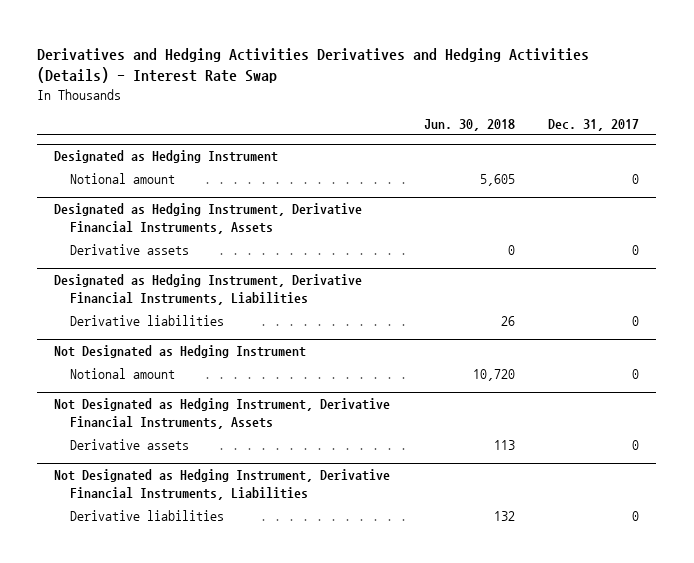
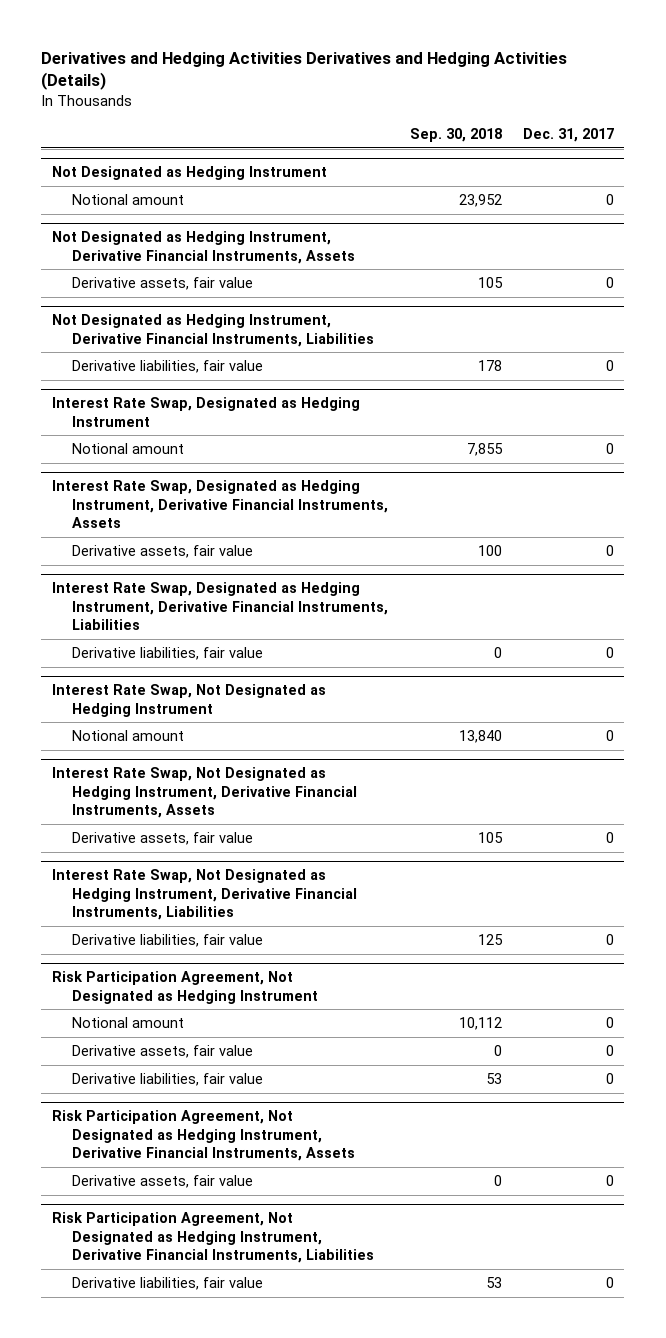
[37,47,590,84] Derivatives and Hedging Activities Derivatives and Hedging Activities (Details) - Interest Rate Swap -> [41,51,568,91] Derivatives and Hedging Activities Derivatives and Hedging Activities (Details)
[423,118,515,131] Jun. 30, 2018 -> none
none -> [409,128,502,143] Sep. 30, 2018
[54,150,279,164] Designated as Hedging Instrument -> none
[70,172,176,184] Notional amount -> none
[54,203,363,234] Designated as Hedging Instrument, Derivative Financial Instruments, Assets -> none
[70,243,190,255] Derivative assets -> none
[54,274,363,305] Designated as Hedging Instrument, Derivative Financial Instruments, Liabilities -> none
[70,314,225,326] Derivative liabilities -> none
[70,438,190,450] Derivative assets -> [72,276,254,290] Derivative assets, fair value
[70,509,225,521] Derivative liabilities -> [72,359,264,373] Derivative liabilities, fair value
none -> [51,397,360,427] Interest Rate Swap, Designated as Hedging Instrument
none -> [72,442,185,454] Notional amount
none -> [51,480,389,529] Interest Rate Swap, Designated as Hedging Instrument, Derivative Financial Instruments, Assets
none -> [72,544,254,558] Derivative assets, fair value
none -> [51,582,389,631] Interest Rate Swap, Designated as Hedging Instrument, Derivative Financial Instruments, Liabilities
none -> [72,646,264,660] Derivative liabilities, fair value
none -> [51,684,326,717] Interest Rate Swap, Not Designated as Hedging Instrument
none -> [72,729,185,741] Notional amount
none -> [51,767,358,819] Interest Rate Swap, Not Designated as Hedging Instrument, Derivative Financial Instruments, Assets
none -> [72,831,254,845] Derivative assets, fair value
none -> [51,869,358,921] Interest Rate Swap, Not Designated as Hedging Instrument, Derivative Financial Instruments, Liabilities
none -> [72,933,264,947] Derivative liabilities, fair value
none -> [51,971,319,1004] Risk Participation Agreement, Not Designated as Hedging Instrument
none -> [72,1016,185,1028] Notional amount
none -> [72,1044,254,1058] Derivative assets, fair value
none -> [72,1072,264,1086] Derivative liabilities, fair value
none -> [51,1110,356,1162] Risk Participation Agreement, Not Designated as Hedging Instrument, Derivative Financial Instruments, Assets
none -> [72,1174,254,1188] Derivative assets, fair value
none -> [51,1212,375,1264] Risk Participation Agreement, Not Designated as Hedging Instrument, Derivative Financial Instruments, Liabilities
none -> [72,1276,264,1290] Derivative liabilities, fair value

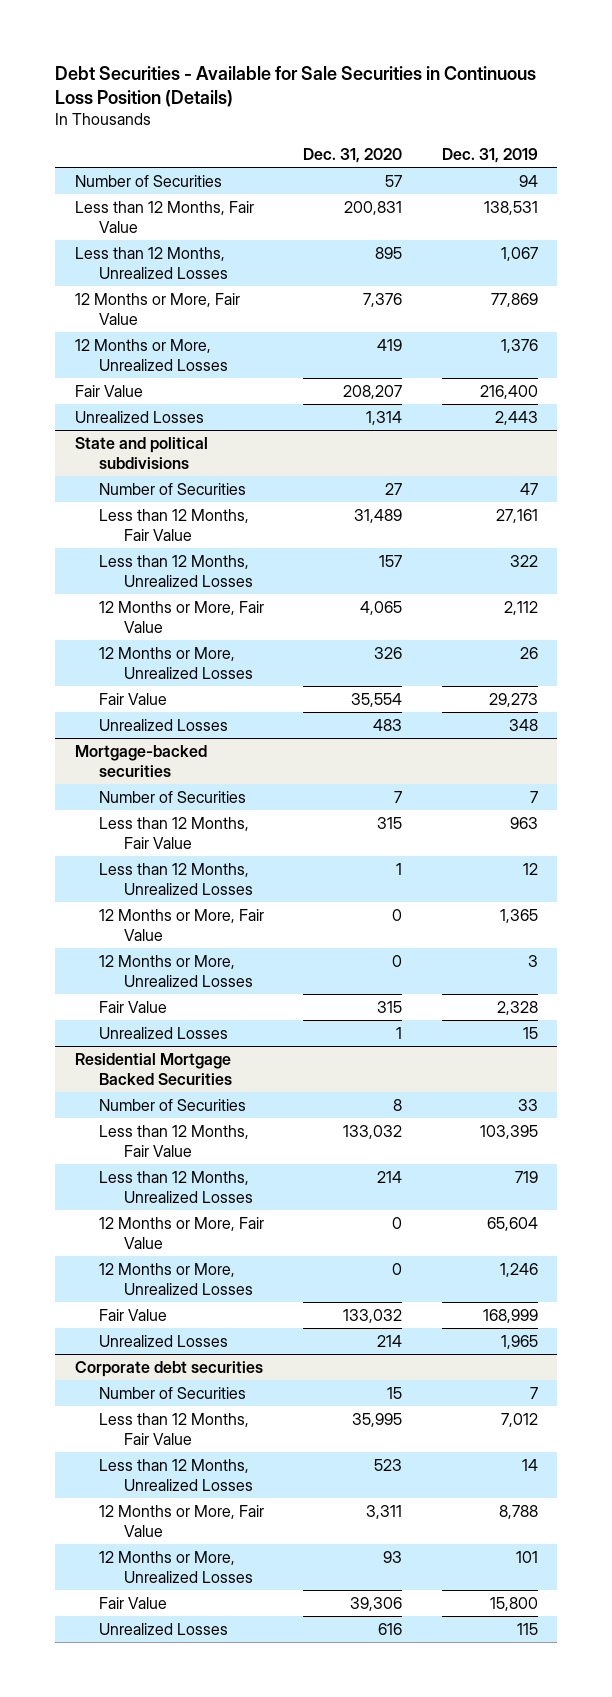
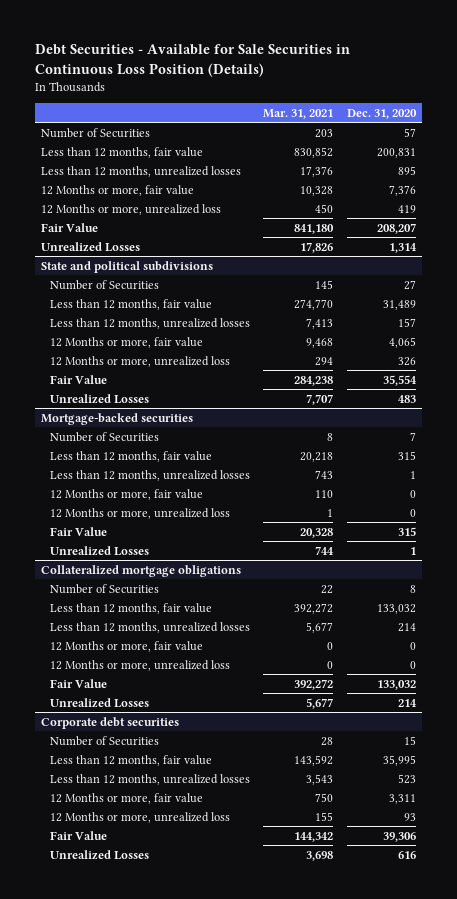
[441,148,538,164] Dec. 31, 2019 -> none
none -> [263,108,334,119] Mar. 31, 2021
[74,200,254,233] Less than 12 Months, Fair Value -> [41,146,204,158] Less than 12 months, fair value
[74,246,229,279] Less than 12 Months, Unrealized Losses -> [41,165,242,177] Less than 12 months, unrealized losses
[74,292,240,325] 12 Months or More, Fair Value -> [41,184,195,196] 12 Months or more, fair value
[74,338,229,371] 12 Months or More, Unrealized Losses -> [41,203,222,215] 12 Months or more, unrealized loss
[99,508,250,541] Less than 12 Months, Fair Value -> [50,298,213,310] Less than 12 months, fair value
[99,554,253,587] Less than 12 Months, Unrealized Losses -> [50,317,251,329] Less than 12 months, unrealized losses
[99,600,265,633] 12 Months or More, Fair Value -> [50,336,204,348] 12 Months or more, fair value
[99,646,253,679] 12 Months or More, Unrealized Losses -> [50,355,231,367] 12 Months or more, unrealized loss
[99,816,250,849] Less than 12 Months, Fair Value -> [50,450,213,462] Less than 12 months, fair value
[99,862,253,895] Less than 12 Months, Unrealized Losses -> [50,469,251,481] Less than 12 months, unrealized losses
[99,908,265,941] 12 Months or More, Fair Value -> [50,488,204,500] 12 Months or more, fair value
[99,954,253,987] 12 Months or More, Unrealized Losses -> [50,507,231,519] 12 Months or more, unrealized loss
[74,1052,233,1085] Residential Mortgage Backed Securities -> [41,564,242,577] Collateralized mortgage obligations
[99,1124,250,1157] Less than 12 Months, Fair Value -> [50,602,213,614] Less than 12 months, fair value
[99,1170,253,1203] Less than 12 Months, Unrealized Losses -> [50,621,251,633] Less than 12 months, unrealized losses
[99,1216,265,1249] 12 Months or More, Fair Value -> [50,640,204,652] 12 Months or more, fair value
[99,1262,253,1295] 12 Months or More, Unrealized Losses -> [50,659,231,671] 12 Months or more, unrealized loss
[99,1412,250,1445] Less than 12 Months, Fair Value -> [50,754,213,766] Less than 12 months, fair value
[99,1458,253,1491] Less than 12 Months, Unrealized Losses -> [50,773,251,785] Less than 12 months, unrealized losses
[99,1504,265,1537] 12 Months or More, Fair Value -> [50,792,204,804] 12 Months or more, fair value
[99,1550,253,1583] 12 Months or More, Unrealized Losses -> [50,811,231,823] 12 Months or more, unrealized loss

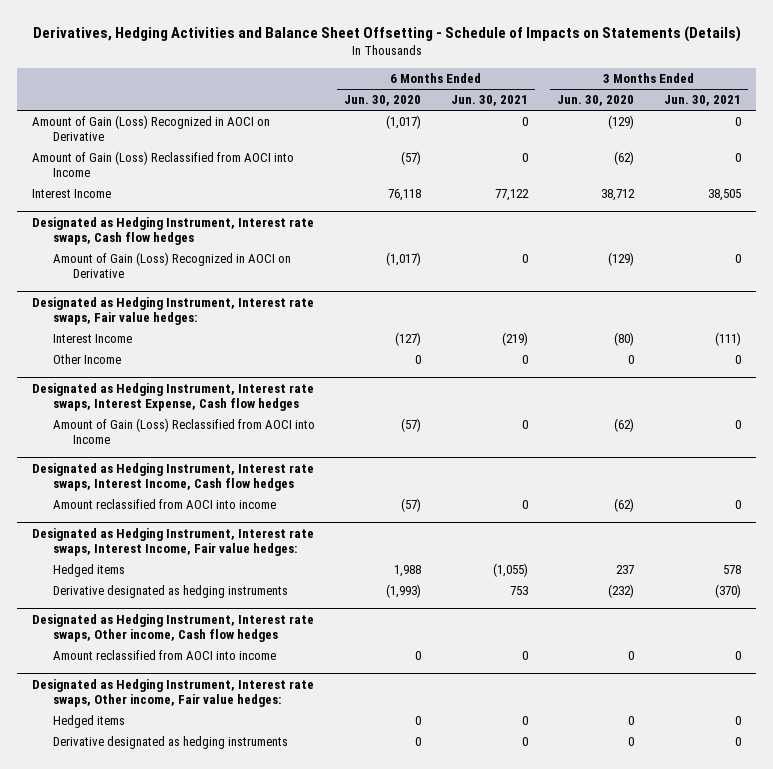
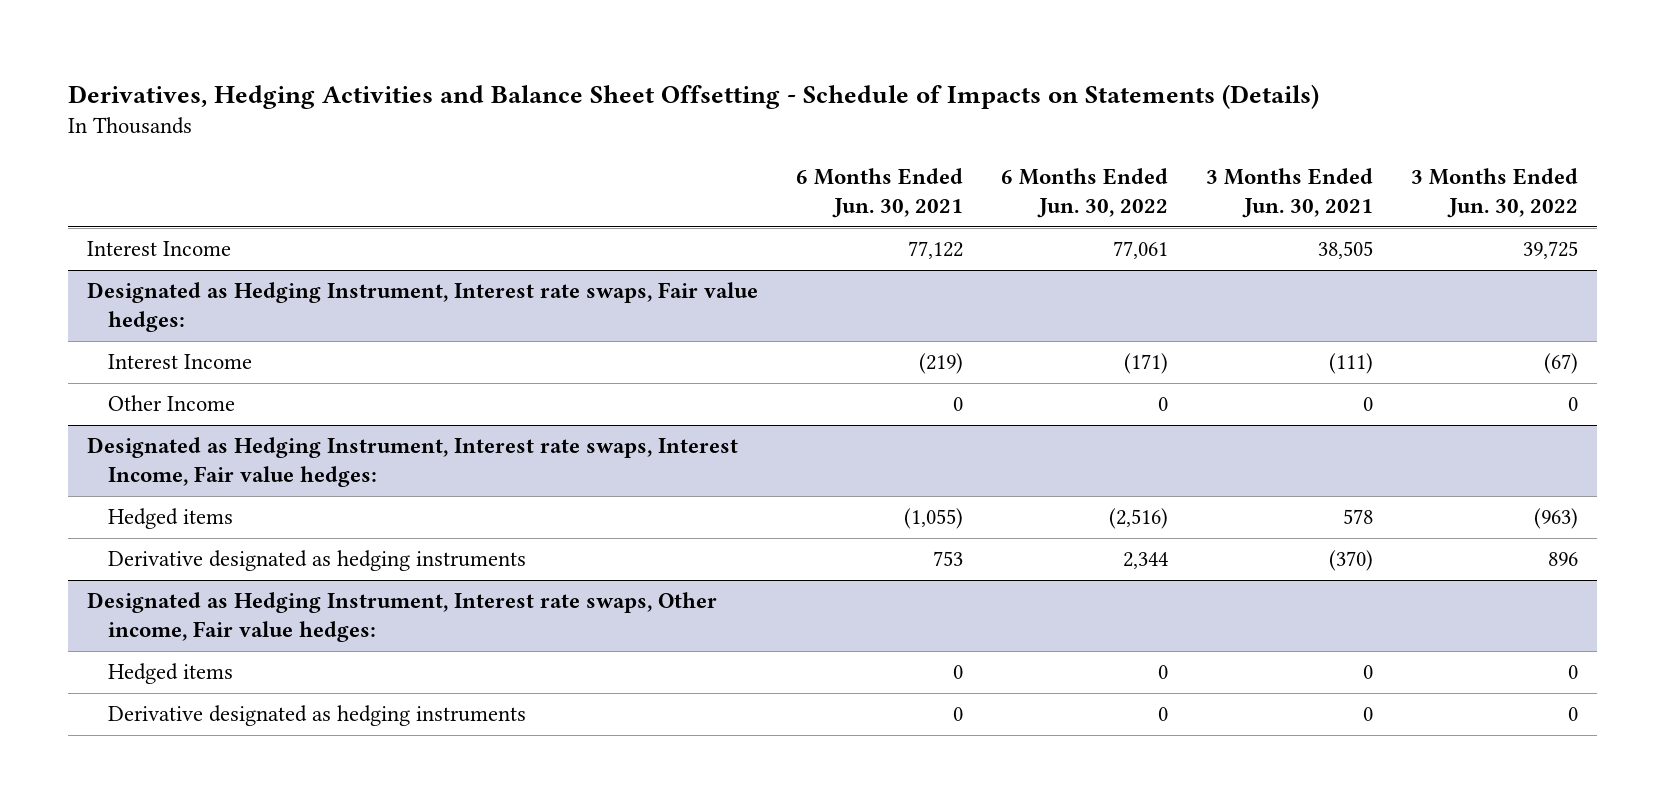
[344,95,422,107] Jun. 30, 2020 -> none
[557,95,635,107] Jun. 30, 2020 -> none
none -> [1001,167,1169,219] 6 Months Ended Jun. 30, 2022
none -> [1411,167,1579,219] 3 Months Ended Jun. 30, 2022
[32,115,271,142] Amount of Gain (Loss) Recognized in AOCI on Derivative -> none
[32,151,295,178] Amount of Gain (Loss) Reclassified from AOCI into Income -> none
[32,216,315,245] Designated as Hedging Instrument, Interest rate swaps, Cash flow hedges -> none
[52,252,291,279] Amount of Gain (Loss) Recognized in AOCI on Derivative -> none
[32,382,315,411] Designated as Hedging Instrument, Interest rate swaps, Interest Expense, Cash flow hedges -> none
[52,418,315,445] Amount of Gain (Loss) Reclassified from AOCI into Income -> none
[32,462,315,491] Designated as Hedging Instrument, Interest rate swaps, Interest Income, Cash flow hedges -> none
[52,499,276,510] Amount reclassified from AOCI into income -> none
[32,613,315,642] Designated as Hedging Instrument, Interest rate swaps, Other income, Cash flow hedges -> none
[52,650,276,661] Amount reclassified from AOCI into income -> none

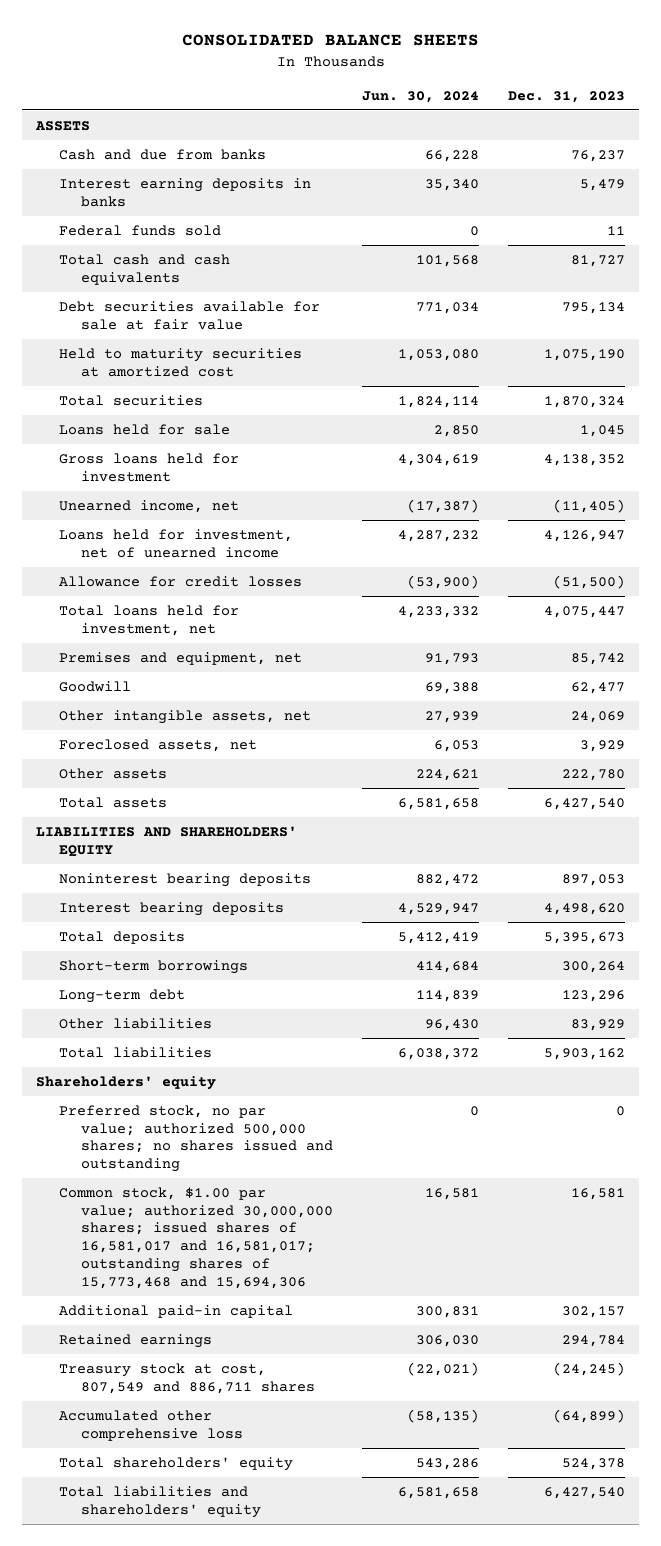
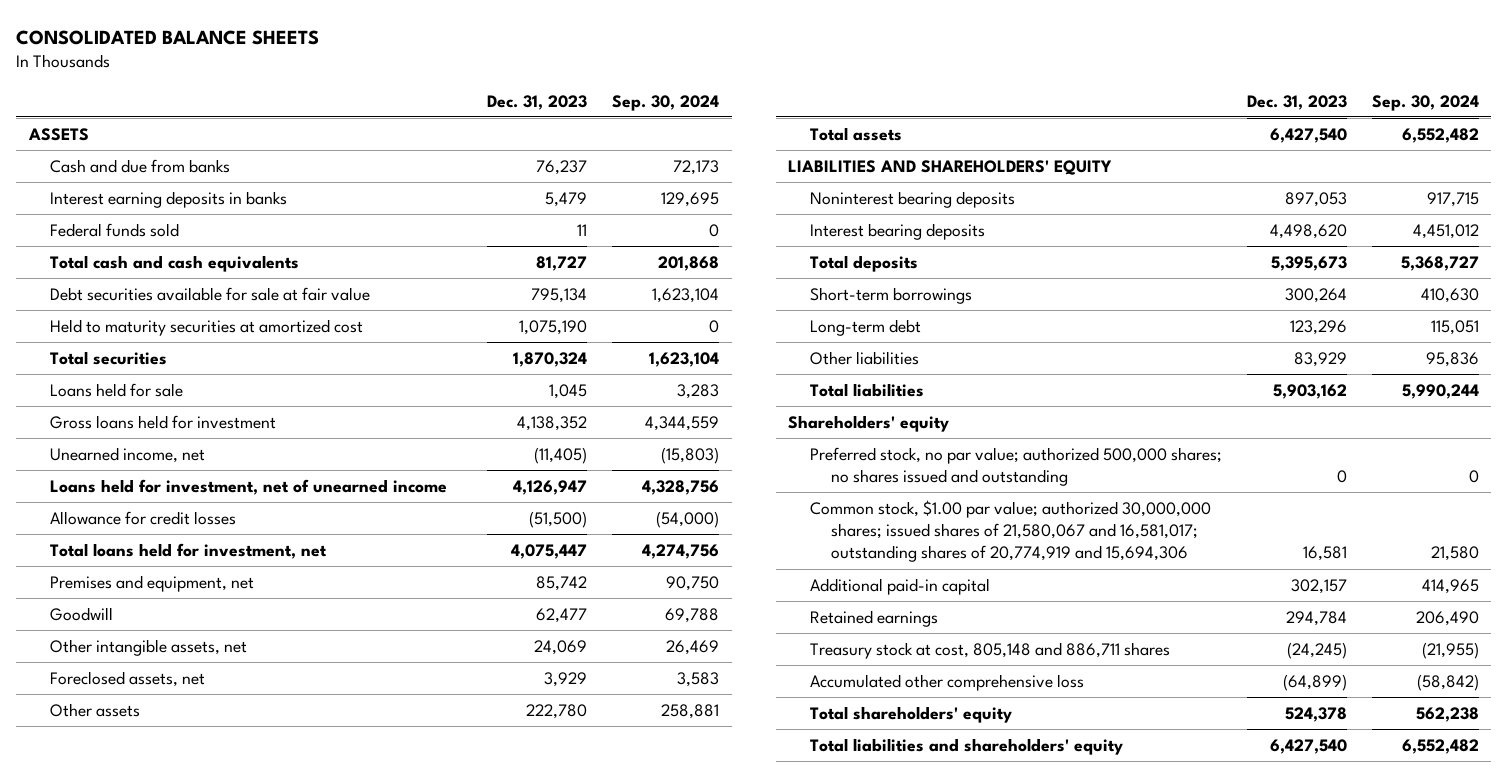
[361,90,479,103] Jun. 30, 2024 -> none
none -> [612,94,720,111] Sep. 30, 2024
[58,1186,333,1289] Common stock, $1.00 par value; authorized 30,000,000 shares; issued shares of 16,581,017 and 16,581,017; outstanding shares of 15,773,468 and 15,694,306 -> [809,499,1211,563] Common stock, $1.00 par value; authorized 30,000,000 shares; issued shares of 21,580,067 and 16,581,017; outstanding shares of 20,774,919 and 15,694,306
[58,1362,315,1394] Treasury stock at cost, 807,549 and 886,711 shares -> [809,641,1170,659] Treasury stock at cost, 805,148 and 886,711 shares

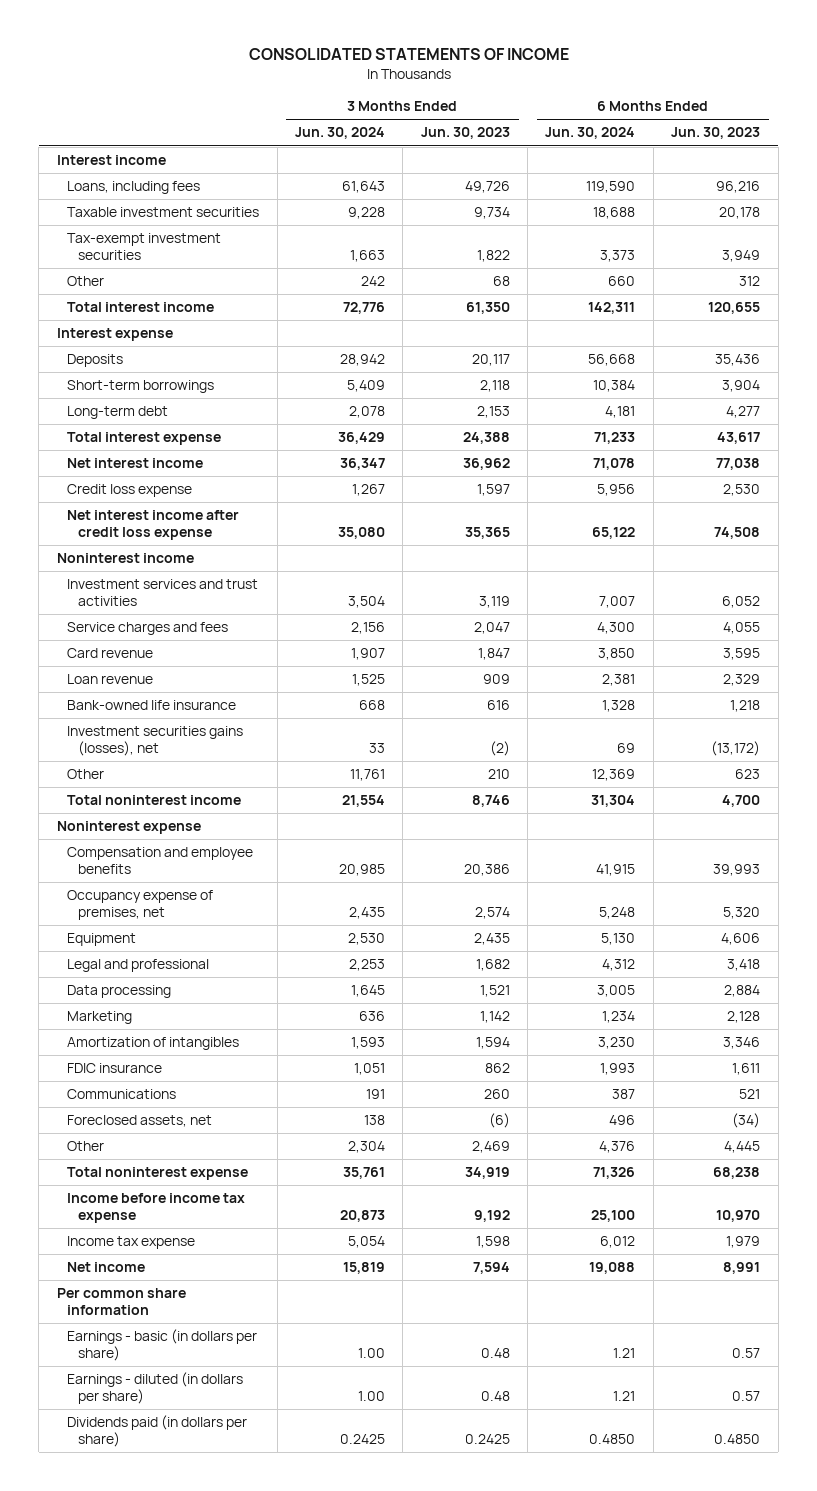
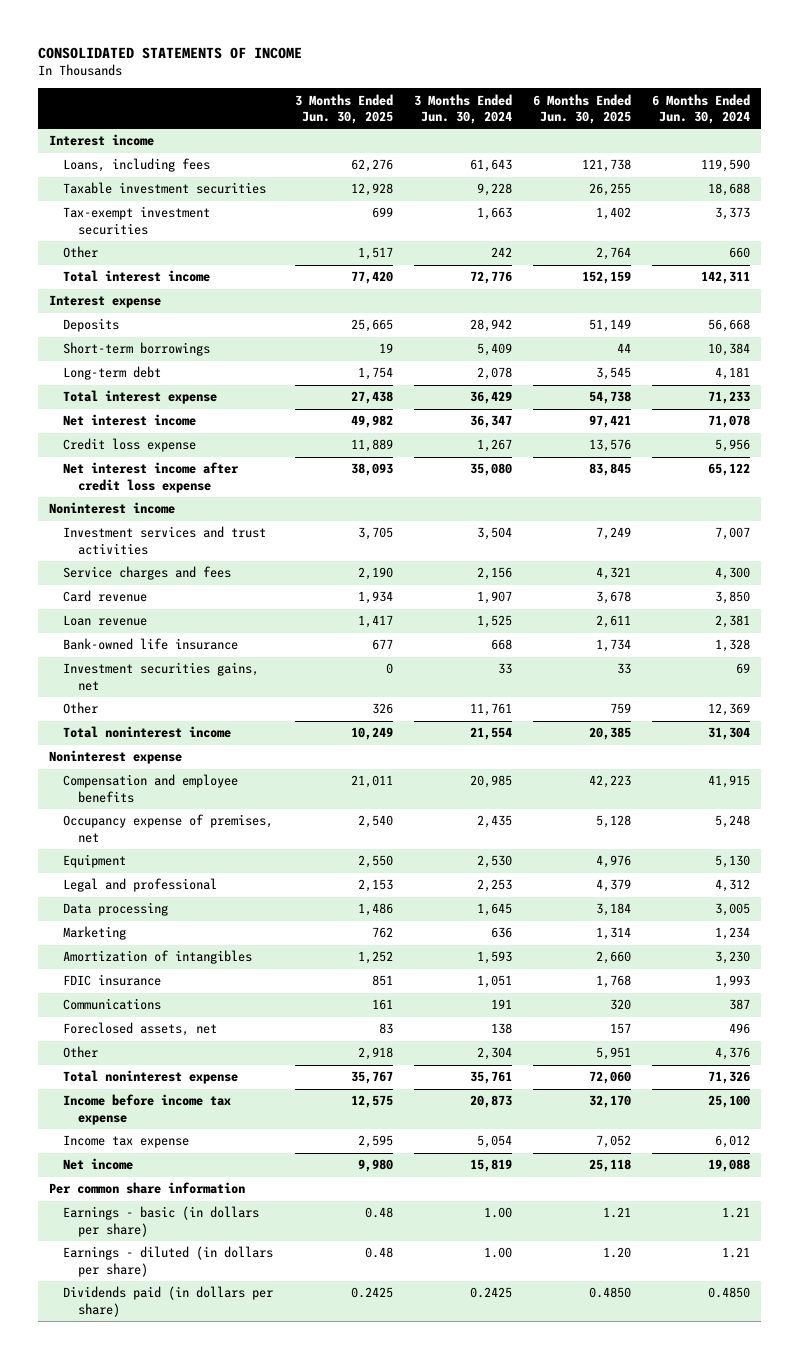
[420,127,510,140] Jun. 30, 2023 -> none
[671,127,761,140] Jun. 30, 2023 -> none
none -> [294,93,393,124] 3 Months Ended Jun. 30, 2025
none -> [532,93,631,124] 6 Months Ended Jun. 30, 2025
[67,726,244,756] Investment securities gains (losses), net -> [63,662,260,691] Investment securities gains, net

